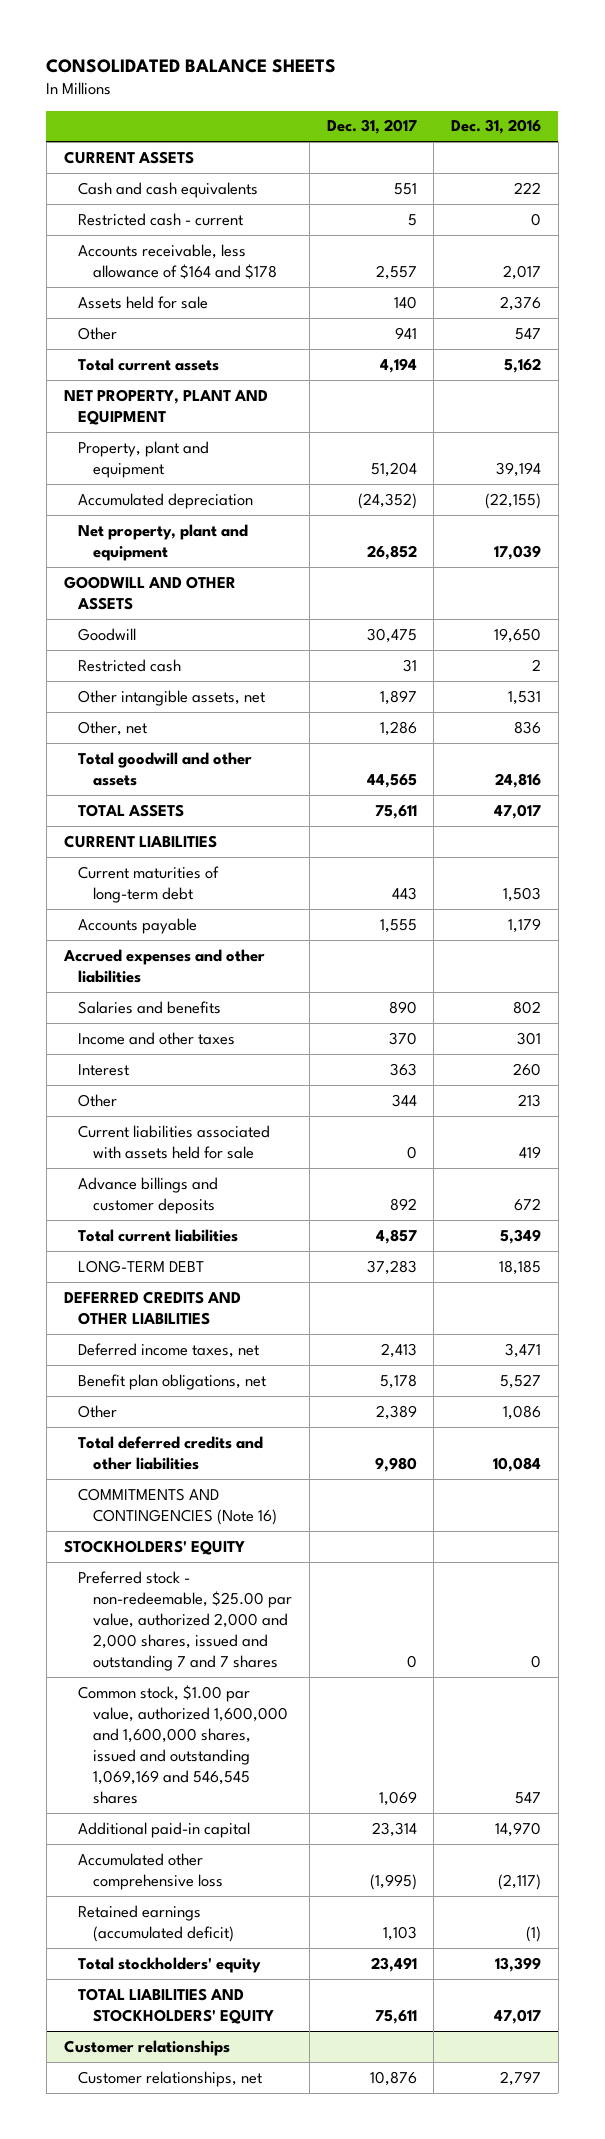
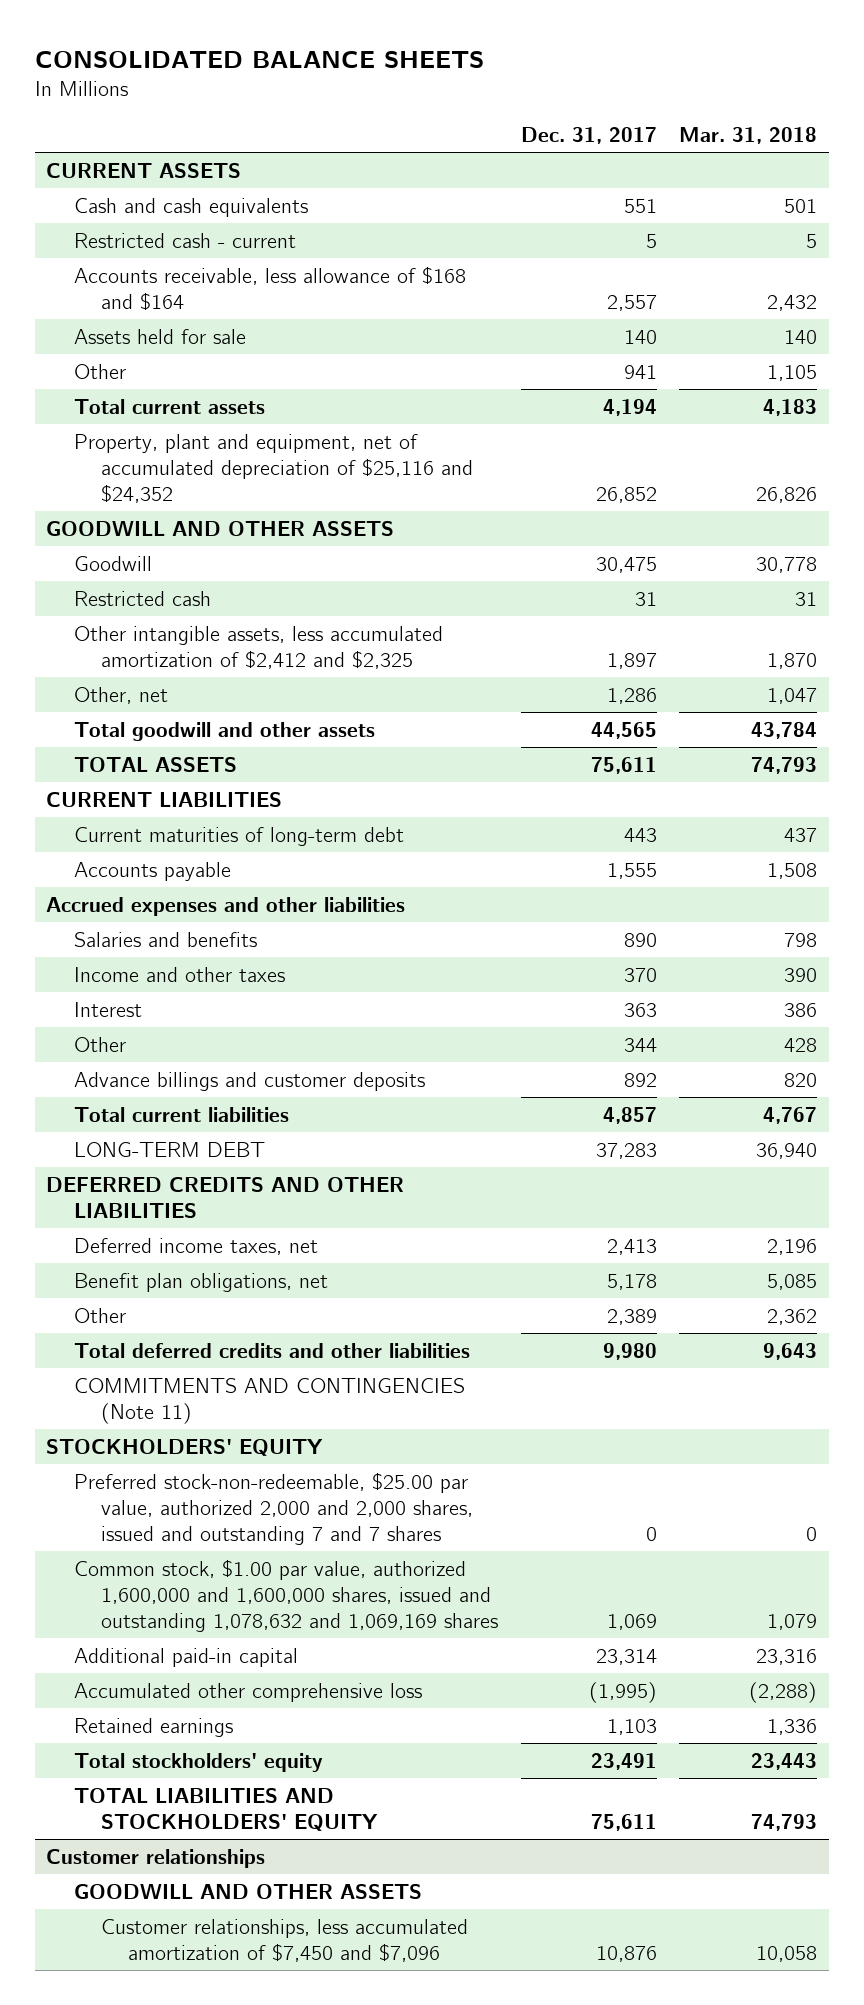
[451,119,542,135] Dec. 31, 2016 -> none
none -> [679,127,818,145] Mar. 31, 2018
[78,243,278,279] Accounts receivable, less allowance of $164 and $178 -> [73,265,466,312] Accounts receivable, less allowance of $168 and $164
[63,388,268,425] NET PROPERTY, PLANT AND EQUIPMENT -> none
[78,440,210,478] Property, plant and equipment -> none
[78,492,254,509] Accumulated depreciation -> none
[78,523,249,561] Net property, plant and equipment -> [73,433,473,504] Property, plant and equipment, net of accumulated depreciation of $25,116 and $24,352
[78,689,266,706] Other intangible assets, net -> [73,625,443,670] Other intangible assets, less accumulated amortization of $2,412 and $2,325
[78,1124,271,1159] Current liabilities associated with assets held for sale -> none
[78,1487,278,1525] COMMITMENTS AND CONTINGENCIES (Note 16) -> [73,1377,465,1425] COMMITMENTS AND CONTINGENCIES (Note 11)
[78,1570,293,1671] Preferred stock - non-redeemable, $25.00 par value, authorized 2,000 and 2,000 shares, issued and outstanding 7 and 7 shares -> [73,1471,473,1546] Preferred stock-non-redeemable, $25.00 par value, authorized 2,000 and 2,000 shares, issued and outstanding 7 and 7 shares
[78,1684,289,1805] Common stock, $1.00 par value, authorized 1,600,000 and 1,600,000 shares, issued and outstanding 1,069,169 and 546,545 shares -> [73,1558,498,1633] Common stock, $1.00 par value, authorized 1,600,000 and 1,600,000 shares, issued and outstanding 1,078,632 and 1,069,169 shares
[78,1904,235,1942] Retained earnings (accumulated deficit) -> [73,1717,233,1737] Retained earnings
none -> [73,1883,422,1899] GOODWILL AND OTHER ASSETS
[78,2070,263,2087] Customer relationships, net -> [100,1918,468,1963] Customer relationships, less accumulated amortization of $7,450 and $7,096

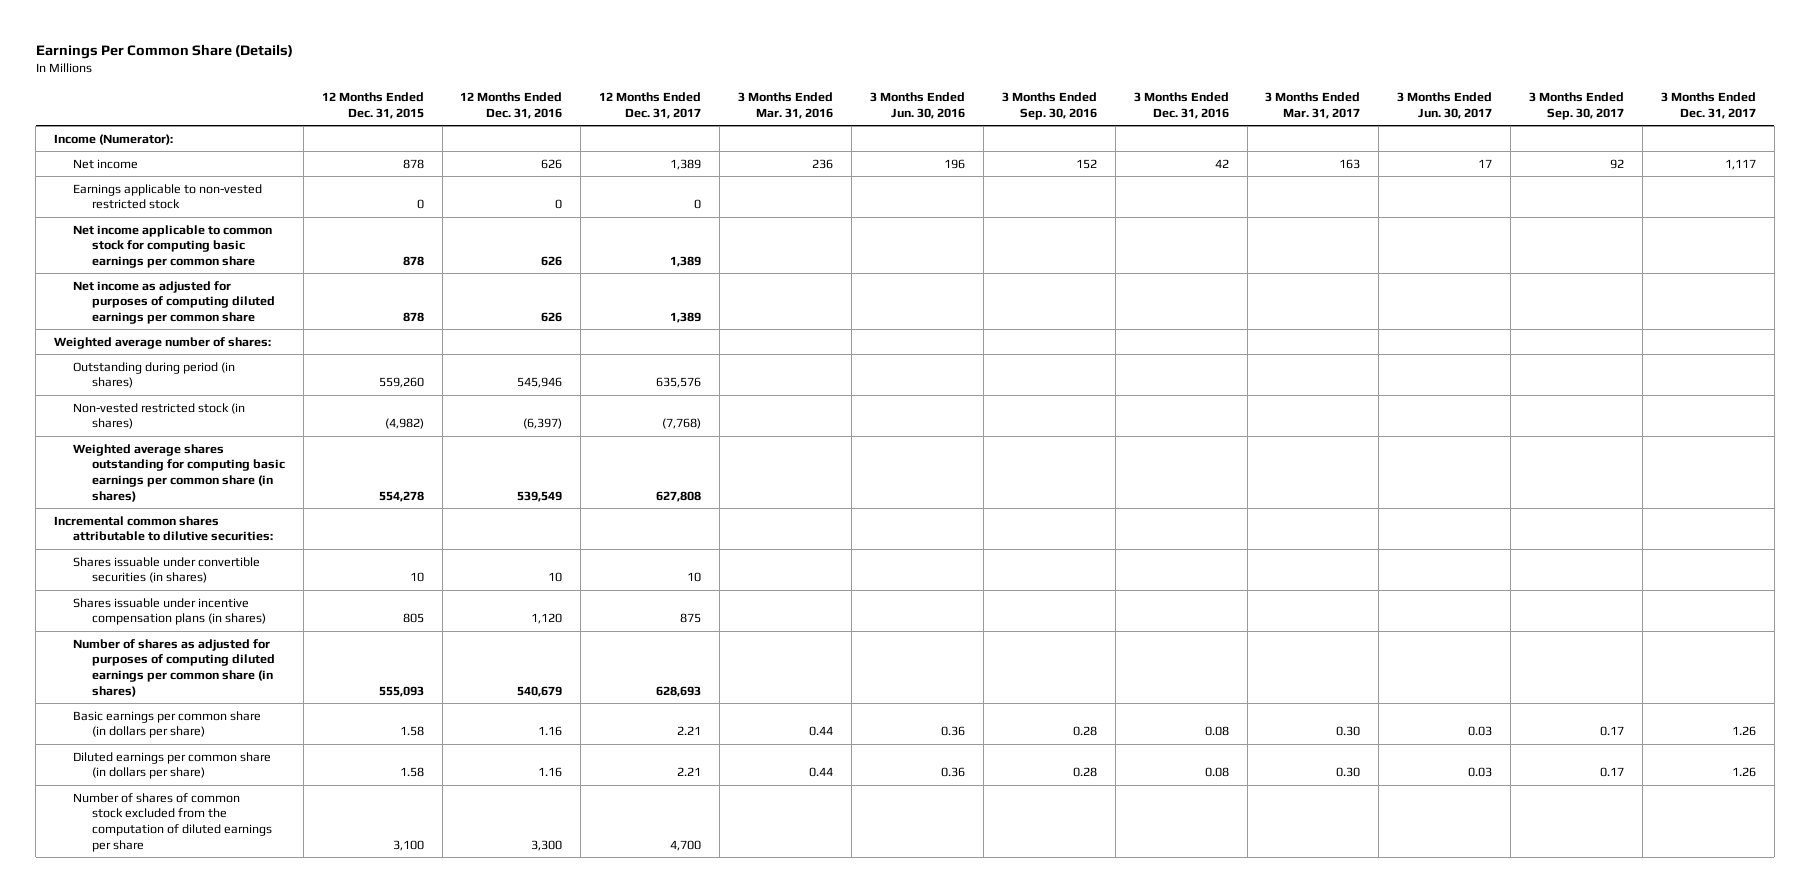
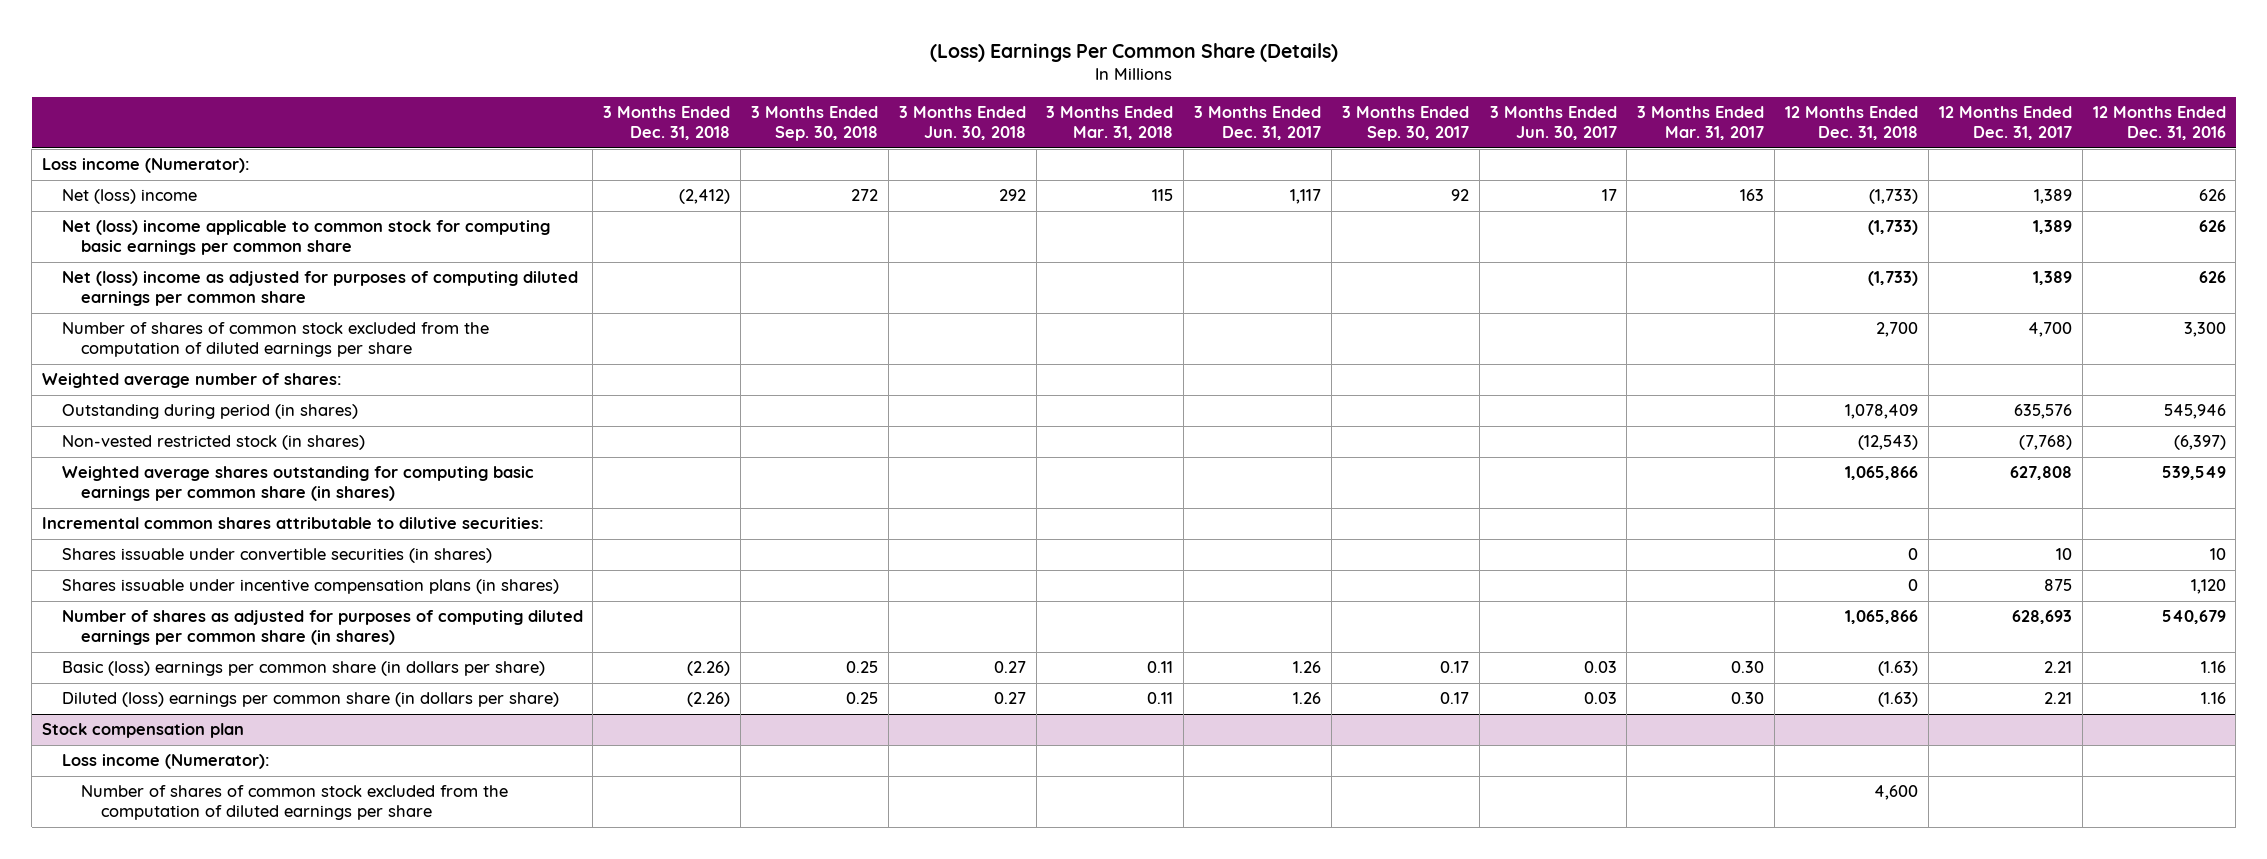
[35,44,293,60] Earnings Per Common Share (Details) -> [929,42,1338,62] (Loss) Earnings Per Common Share (Details)
[321,92,424,119] 12 Months Ended Dec. 31, 2015 -> none
[738,92,834,119] 3 Months Ended Mar. 31, 2016 -> none
[869,92,965,119] 3 Months Ended Jun. 30, 2016 -> none
[1001,92,1097,120] 3 Months Ended Sep. 30, 2016 -> none
[1133,92,1229,119] 3 Months Ended Dec. 31, 2016 -> none
none -> [603,106,731,141] 3 Months Ended Dec. 31, 2018
none -> [750,106,878,142] 3 Months Ended Sep. 30, 2018
none -> [898,106,1026,141] 3 Months Ended Jun. 30, 2018
none -> [1046,106,1174,141] 3 Months Ended Mar. 31, 2018
none -> [1785,106,1919,141] 12 Months Ended Dec. 31, 2018
[72,183,262,210] Earnings applicable to non-vested restricted stock -> none
[54,133,174,145] Income (Numerator): -> [41,158,250,174] Loss income (Numerator):
[72,158,138,169] Net income -> [61,189,197,205] Net (loss) income
[72,224,272,268] Net income applicable to common stock for computing basic earnings per common share -> [61,220,550,256] Net (loss) income applicable to common stock for computing basic earnings per common share
[72,280,275,324] Net income as adjusted for purposes of computing diluted earnings per common share -> [61,271,578,307] Net (loss) income as adjusted for purposes of computing diluted earnings per common share
[72,792,272,852] Number of shares of common stock excluded from the computation of diluted earnings per share -> [61,322,489,358] Number of shares of common stock excluded from the computation of diluted earnings per share
[72,710,261,739] Basic earnings per common share (in dollars per share) -> [61,661,545,677] Basic (loss) earnings per common share (in dollars per share)
[72,751,271,780] Diluted earnings per common share (in dollars per share) -> [61,692,559,708] Diluted (loss) earnings per common share (in dollars per share)
none -> [41,723,244,739] Stock compensation plan
none -> [61,754,270,770] Loss income (Numerator):
none -> [81,785,509,821] Number of shares of common stock excluded from the computation of diluted earnings per share

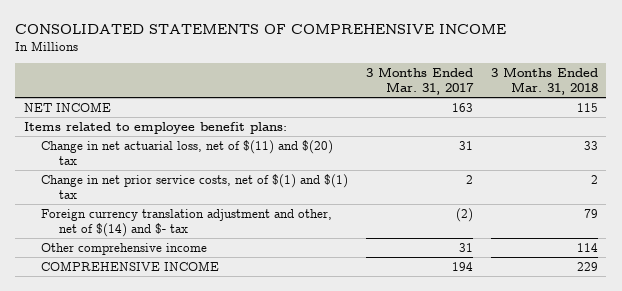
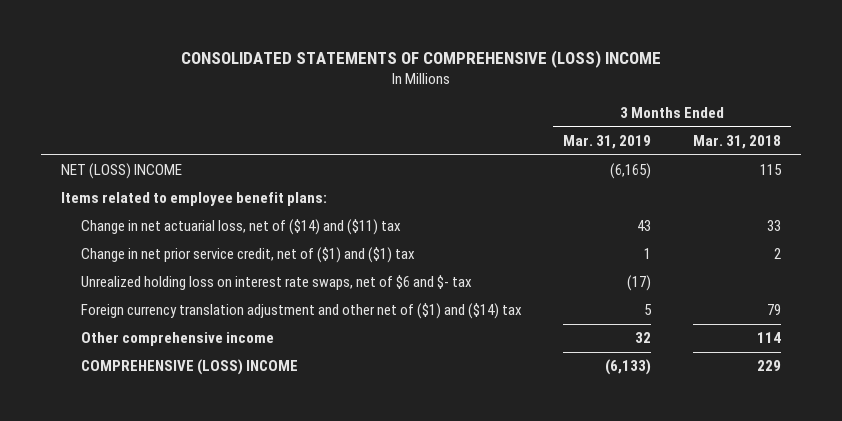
[15,24,507,35] CONSOLIDATED STATEMENTS OF COMPREHENSIVE INCOME -> [181,49,662,68] CONSOLIDATED STATEMENTS OF COMPREHENSIVE (LOSS) INCOME
[366,66,475,95] 3 Months Ended Mar. 31, 2017 -> none
none -> [563,135,652,150] Mar. 31, 2019
[24,101,112,112] NET INCOME -> [61,163,183,180] NET (LOSS) INCOME
[41,139,334,165] Change in net actuarial loss, net of $(11) and $(20) tax -> [80,219,401,236] Change in net actuarial loss, net of ($14) and ($11) tax
[41,173,349,199] Change in net prior service costs, net of $(1) and $(1) tax -> [80,247,415,264] Change in net prior service credit, net of ($1) and ($1) tax
none -> [80,275,472,291] Unrealized holding loss on interest rate swaps, net of $6 and $- tax
[41,208,333,237] Foreign currency translation adjustment and other, net of $(14) and $- tax -> [80,303,522,320] Foreign currency translation adjustment and other net of ($1) and ($14) tax
[41,260,220,271] COMPREHENSIVE INCOME -> [80,359,298,376] COMPREHENSIVE (LOSS) INCOME

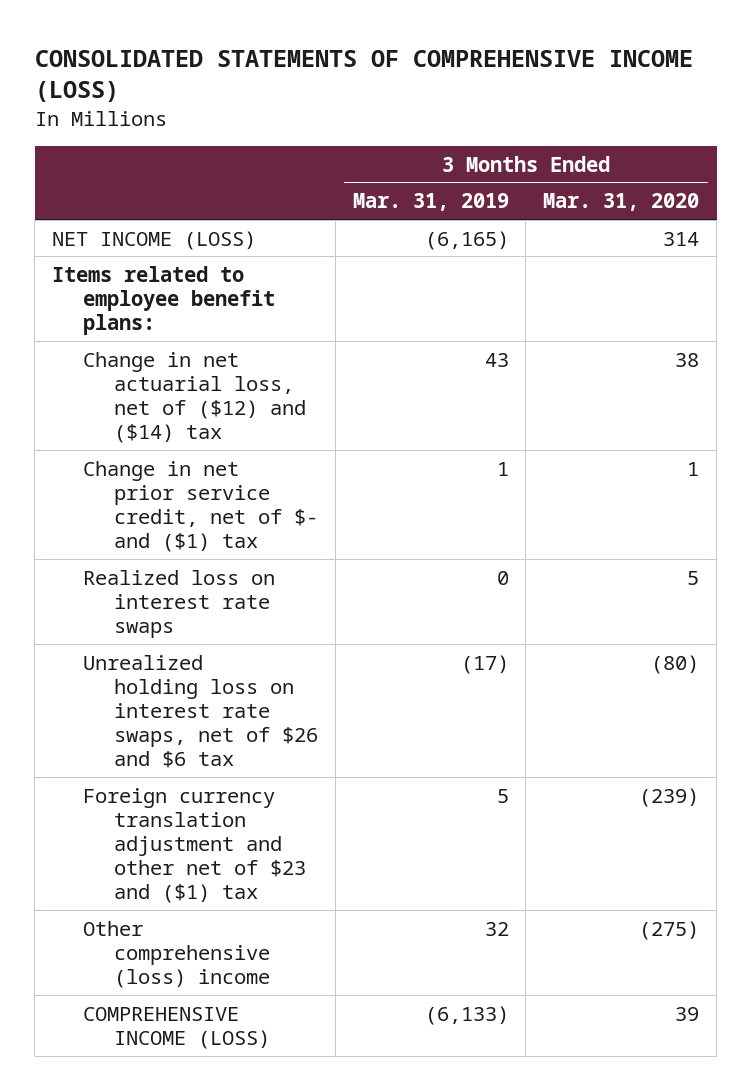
[181,49,662,68] CONSOLIDATED STATEMENTS OF COMPREHENSIVE (LOSS) INCOME -> [34,49,693,103] CONSOLIDATED STATEMENTS OF COMPREHENSIVE INCOME (LOSS)
[692,135,781,150] Mar. 31, 2018 -> none
none -> [543,193,700,212] Mar. 31, 2020
[61,163,183,180] NET (LOSS) INCOME -> [52,230,257,250] NET INCOME (LOSS)
[80,219,401,236] Change in net actuarial loss, net of ($14) and ($11) tax -> [83,351,306,444] Change in net actuarial loss, net of ($12) and ($14) tax
[80,247,415,264] Change in net prior service credit, net of ($1) and ($1) tax -> [83,460,318,553] Change in net prior service credit, net of $- and ($1) tax
none -> [83,569,276,638] Realized loss on interest rate swaps
[80,275,472,291] Unrealized holding loss on interest rate swaps, net of $6 and $- tax -> [83,654,318,769] Unrealized holding loss on interest rate swaps, net of $26 and $6 tax
[80,303,522,320] Foreign currency translation adjustment and other net of ($1) and ($14) tax -> [83,787,306,904] Foreign currency translation adjustment and other net of $23 and ($1) tax
[80,332,274,347] Other comprehensive income -> [83,920,270,988] Other comprehensive (loss) income
[80,359,298,376] COMPREHENSIVE (LOSS) INCOME -> [83,1006,270,1049] COMPREHENSIVE INCOME (LOSS)

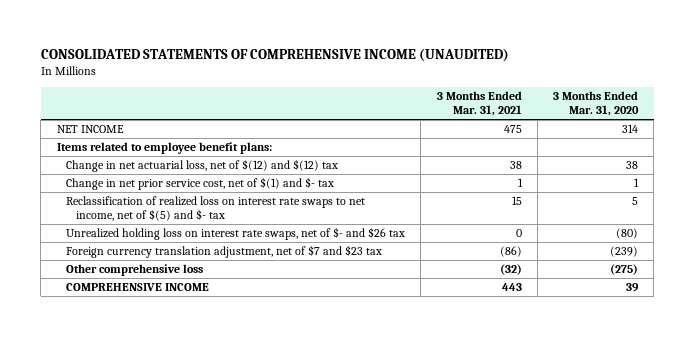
[34,49,693,103] CONSOLIDATED STATEMENTS OF COMPREHENSIVE INCOME (LOSS) -> [40,48,509,63] CONSOLIDATED STATEMENTS OF COMPREHENSIVE INCOME (UNAUDITED)
[352,193,509,212] Mar. 31, 2019 -> none
none -> [436,91,522,117] 3 Months Ended Mar. 31, 2021
[52,230,257,250] NET INCOME (LOSS) -> [56,125,124,134] NET INCOME
[83,351,306,444] Change in net actuarial loss, net of ($12) and ($14) tax -> [66,159,339,173] Change in net actuarial loss, net of $(12) and $(12) tax
[83,460,318,553] Change in net prior service credit, net of $- and ($1) tax -> [66,177,335,191] Change in net prior service cost, net of $(1) and $- tax
[83,569,276,638] Realized loss on interest rate swaps -> [66,196,366,222] Reclassification of realized loss on interest rate swaps to net income, net of $(5) and $- tax
[83,654,318,769] Unrealized holding loss on interest rate swaps, net of $26 and $6 tax -> [66,227,406,241] Unrealized holding loss on interest rate swaps, net of $- and $26 tax
[83,787,306,904] Foreign currency translation adjustment and other net of $23 and ($1) tax -> [66,245,383,259] Foreign currency translation adjustment, net of $7 and $23 tax
[83,920,270,988] Other comprehensive (loss) income -> [66,264,204,277] Other comprehensive loss
[83,1006,270,1049] COMPREHENSIVE INCOME (LOSS) -> [66,283,210,292] COMPREHENSIVE INCOME

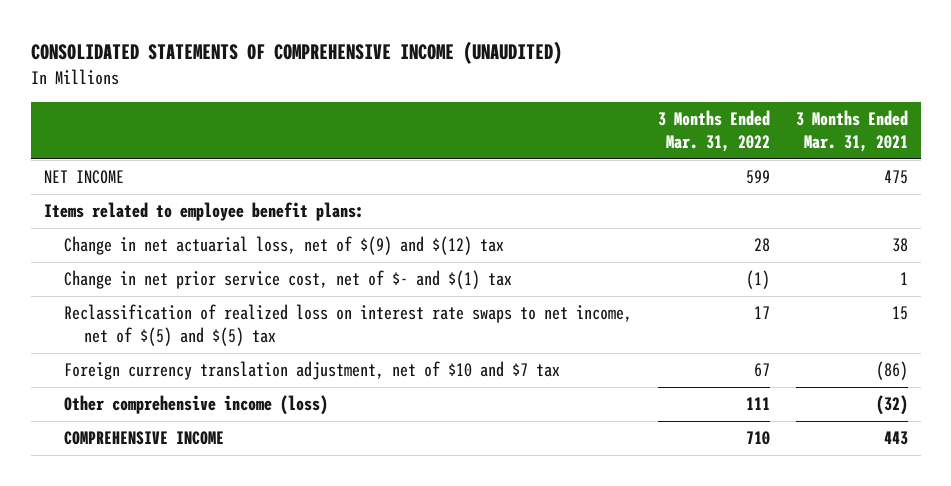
[553,91,640,117] 3 Months Ended Mar. 31, 2020 -> none
none -> [657,110,770,152] 3 Months Ended Mar. 31, 2022
[66,227,406,241] Unrealized holding loss on interest rate swaps, net of $- and $26 tax -> none
[66,159,339,173] Change in net actuarial loss, net of $(12) and $(12) tax -> [63,236,504,256] Change in net actuarial loss, net of $(9) and $(12) tax
[66,177,335,191] Change in net prior service cost, net of $(1) and $- tax -> [63,270,512,290] Change in net prior service cost, net of $- and $(1) tax
[66,196,366,222] Reclassification of realized loss on interest rate swaps to net income, net of $(5) and $- tax -> [63,304,632,347] Reclassification of realized loss on interest rate swaps to net income, net of $(5) and $(5) tax
[66,245,383,259] Foreign currency translation adjustment, net of $7 and $23 tax -> [63,361,560,381] Foreign currency translation adjustment, net of $10 and $7 tax
[66,264,204,277] Other comprehensive loss -> [63,395,328,416] Other comprehensive income (loss)

